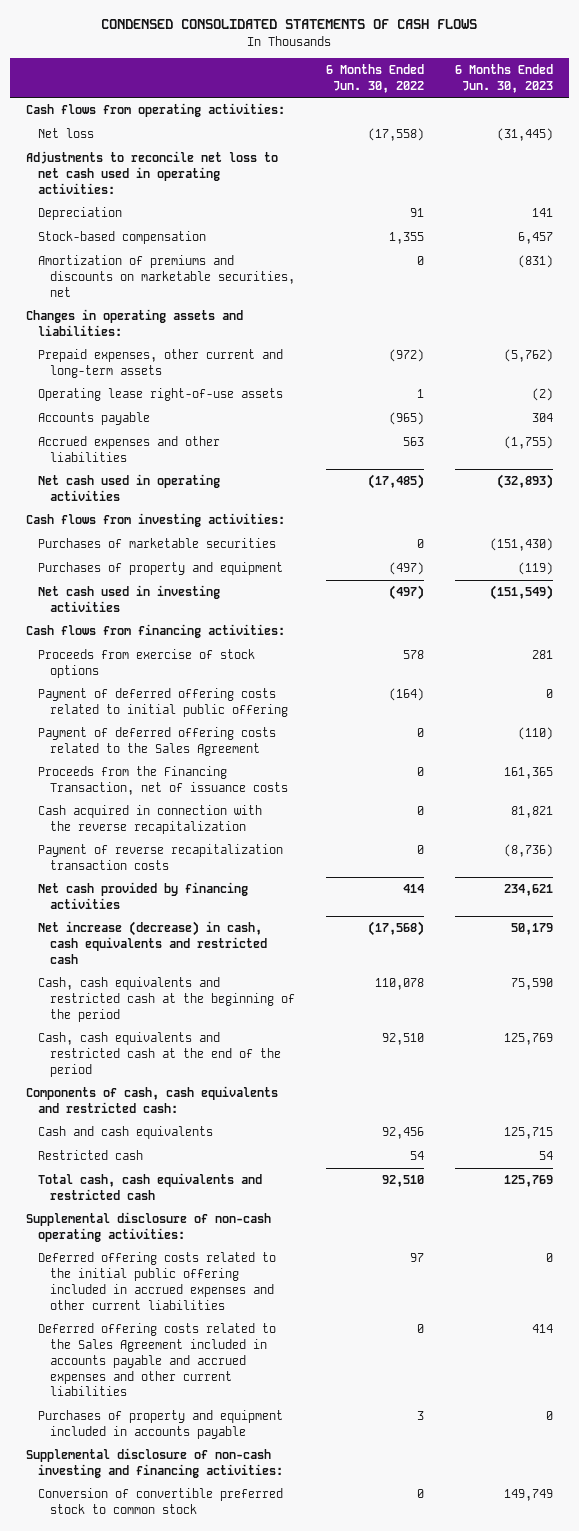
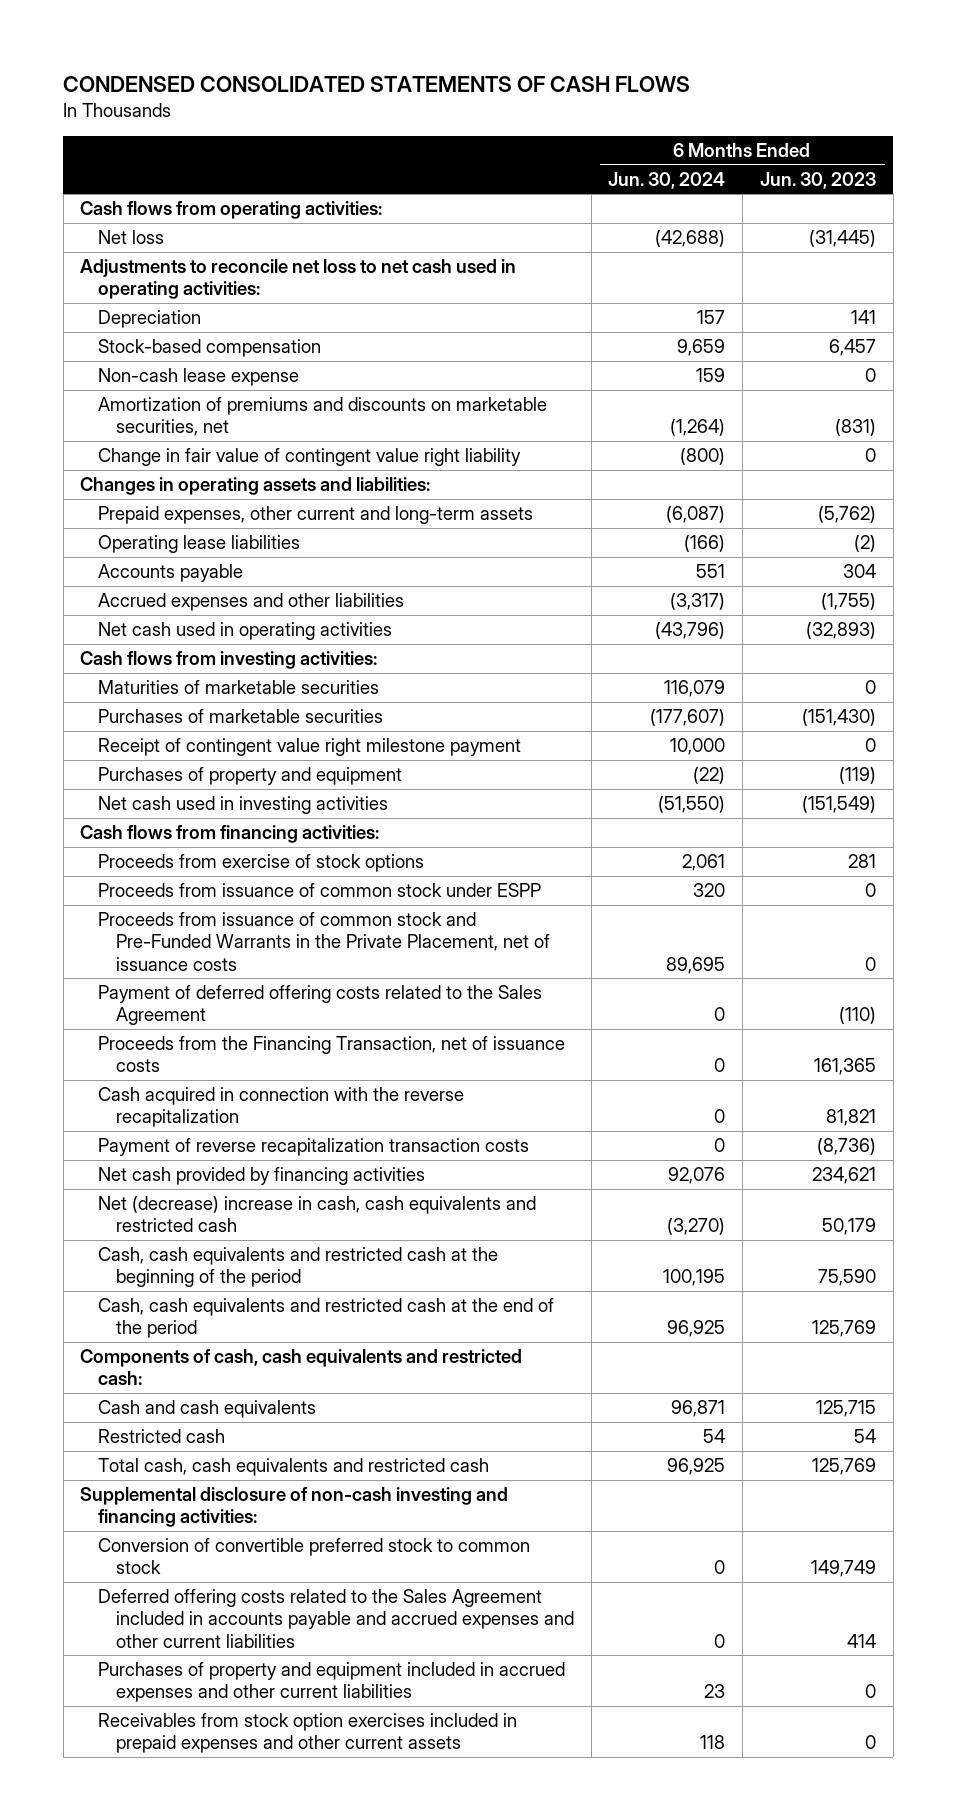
[326,63,425,93] 6 Months Ended Jun. 30, 2022 -> none
none -> [608,171,726,189] Jun. 30, 2024
none -> [98,368,300,387] Non-cash lease expense
none -> [98,448,522,467] Change in fair value of contingent value right liability
[37,388,283,402] Operating lease right-of-use assets -> none
none -> [98,535,301,554] Operating lease liabilities
none -> [98,680,380,695] Maturities of marketable securities
none -> [98,738,522,757] Receipt of contingent value right milestone payment
[37,688,289,717] Payment of deferred offering costs related to initial public offering -> none
none -> [98,883,542,898] Proceeds from issuance of common stock under ESPP
none -> [98,912,550,971] Proceeds from issuance of common stock and Pre-Funded Warrants in the Private Placement, net of issuance costs
[37,921,268,964] Net increase (decrease) in cash, cash equivalents and restricted cash -> [98,1196,537,1233] Net (decrease) increase in cash, cash equivalents and restricted cash
[25,1212,271,1242] Supplemental disclosure of non-cash operating activities: -> none
[37,1252,276,1310] Deferred offering costs related to the initial public offering included in accrued expenses and other current liabilities -> none
[37,1410,283,1439] Purchases of property and equipment included in accounts payable -> none
[37,1323,276,1397] Deferred offering costs related to the Sales Agreement included in accounts payable and accrued expenses and other current liabilities -> [98,1589,574,1648] Deferred offering costs related to the Sales Agreement included in accounts payable and accrued expenses and other current liabilities
none -> [98,1662,566,1703] Purchases of property and equipment included in accrued expenses and other current liabilities
none -> [98,1713,518,1754] Receivables from stock option exercises included in prepaid expenses and other current assets

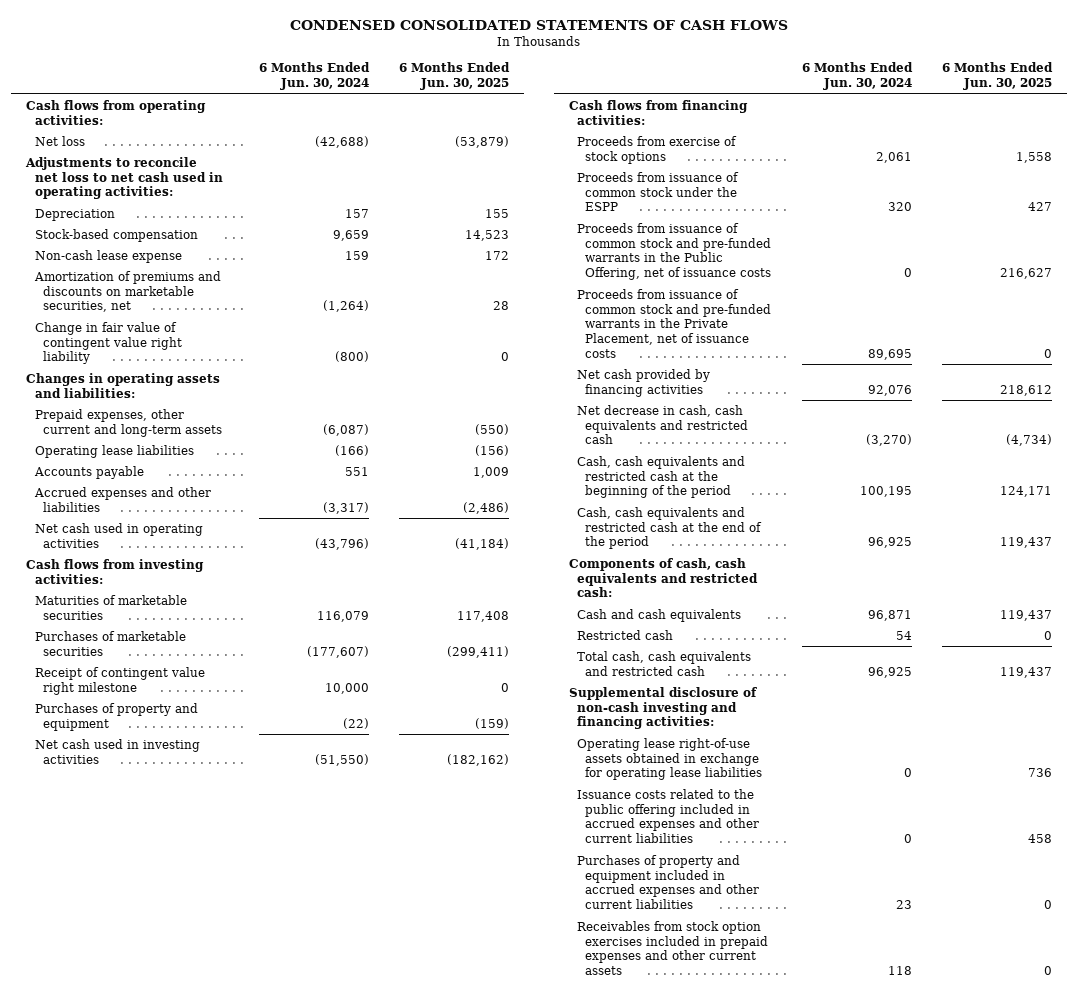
[760,171,877,189] Jun. 30, 2023 -> none
none -> [399,62,511,91] 6 Months Ended Jun. 30, 2025
[98,738,522,757] Receipt of contingent value right milestone payment -> [34,667,205,695] Receipt of contingent value right milestone
[98,985,543,1026] Payment of deferred offering costs related to the Sales Agreement -> none
[98,1036,566,1073] Proceeds from the Financing Transaction, net of issuance costs -> none
[98,1087,465,1128] Cash acquired in connection with the reverse recapitalization -> none
[98,1138,530,1157] Payment of reverse recapitalization transaction costs -> none
[98,883,542,898] Proceeds from issuance of common stock under ESPP -> [577,172,740,212] Proceeds from issuance of common stock under the ESPP
none -> [577,223,772,281] Proceeds from issuance of common stock and pre-funded warrants in the Public Offering, net of issuance costs
[98,912,550,971] Proceeds from issuance of common stock and Pre-Funded Warrants in the Private Placement, net of issuance costs -> [577,289,772,358] Proceeds from issuance of common stock and pre-funded warrants in the Private Placement, net of issuance costs
[98,1196,537,1233] Net (decrease) increase in cash, cash equivalents and restricted cash -> [577,405,749,445] Net decrease in cash, cash equivalents and restricted cash
[98,1538,531,1575] Conversion of convertible preferred stock to common stock -> none
none -> [577,738,763,781] Operating lease right-of-use assets obtained in exchange for operating lease liabilities
[98,1589,574,1648] Deferred offering costs related to the Sales Agreement included in accounts payable and accrued expenses and other current liabilities -> [577,789,760,844] Issuance costs related to the public offering included in accrued expenses and other current liabilities

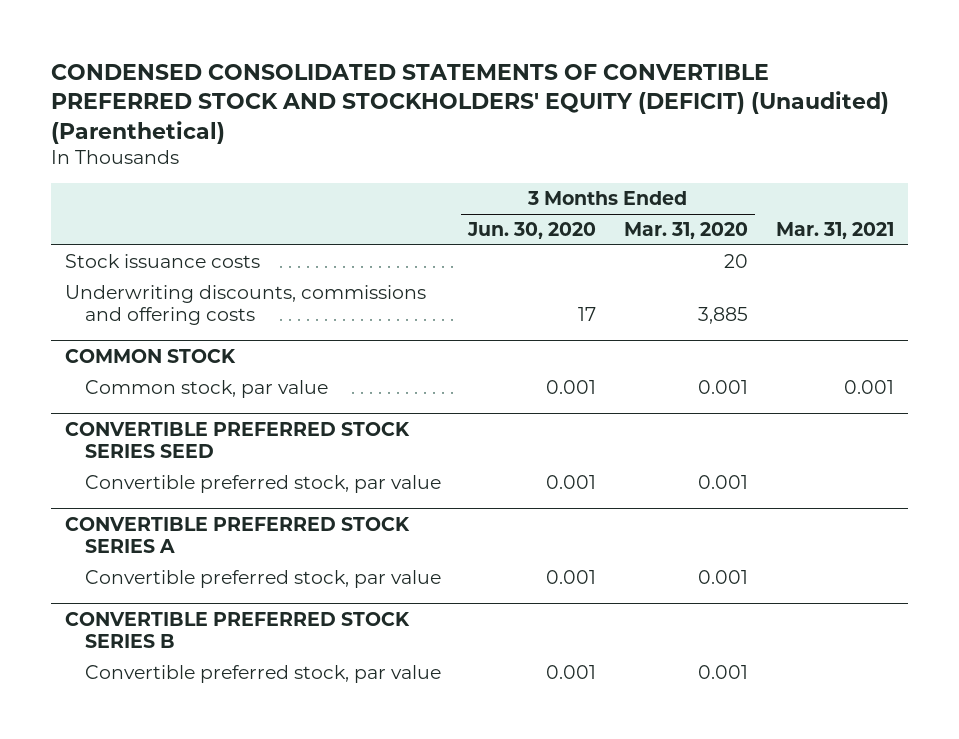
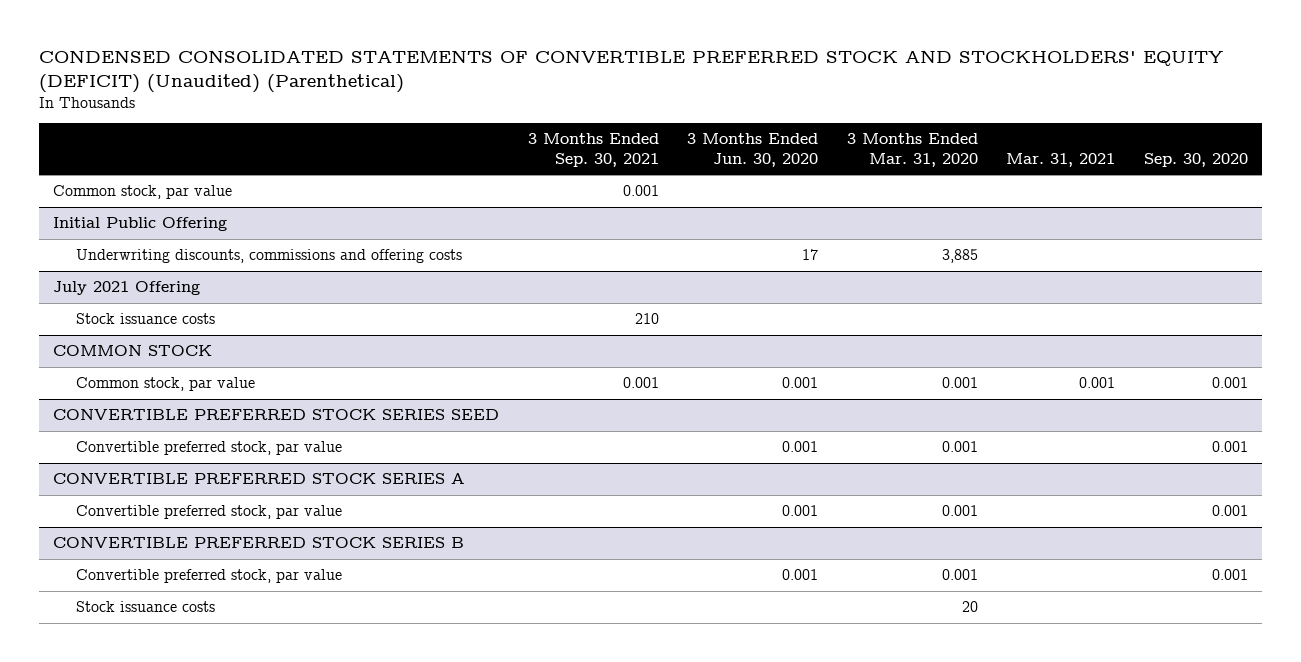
none -> [527,133,659,167] 3 Months Ended Sep. 30, 2021
none -> [1143,152,1248,167] Sep. 30, 2020
[64,254,260,269] Stock issuance costs -> none
none -> [53,185,233,200] Common stock, par value
none -> [53,217,228,232] Initial Public Offering
none -> [53,281,201,296] July 2021 Offering
none -> [76,313,216,325] Stock issuance costs
none -> [76,601,216,613] Stock issuance costs

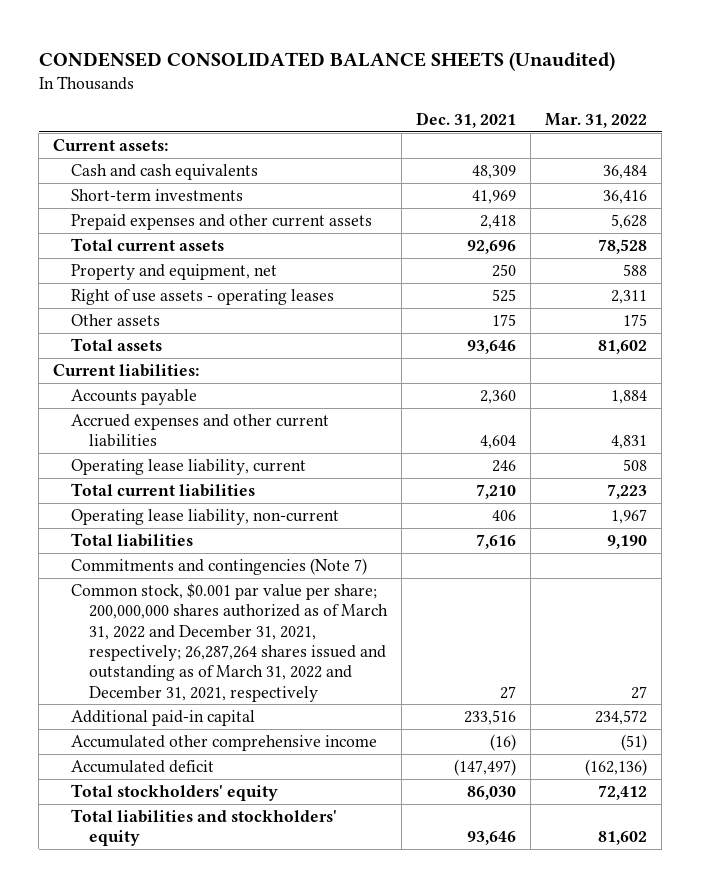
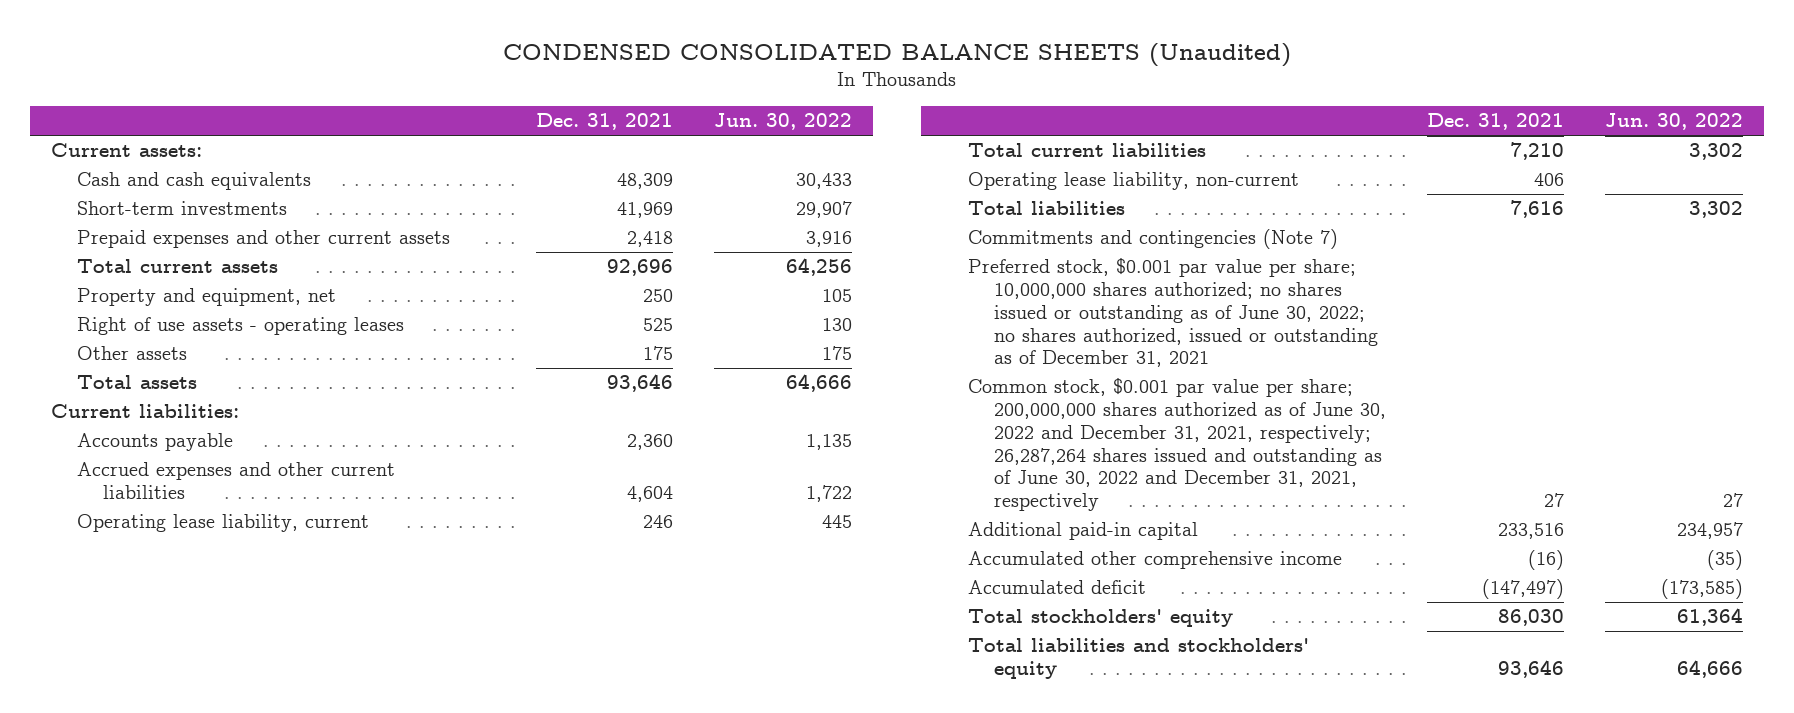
[545,113,648,129] Mar. 31, 2022 -> none
none -> [714,113,853,131] Jun. 30, 2022
none -> [968,258,1379,368] Preferred stock, $0.001 par value per share; 10,000,000 shares authorized; no shares issued or outstanding as of June 30, 2022; no shares authorized, issued or outstanding as of December 31, 2021
[71,583,388,702] Common stock, $0.001 par value per share; 200,000,000 shares authorized as of March 31, 2022 and December 31, 2021, respectively; 26,287,264 shares issued and outstanding as of March 31, 2022 and December 31, 2021, respectively -> [968,378,1387,512] Common stock, $0.001 par value per share; 200,000,000 shares authorized as of June 30, 2022 and December 31, 2021, respectively; 26,287,264 shares issued and outstanding as of June 30, 2022 and December 31, 2021, respectively

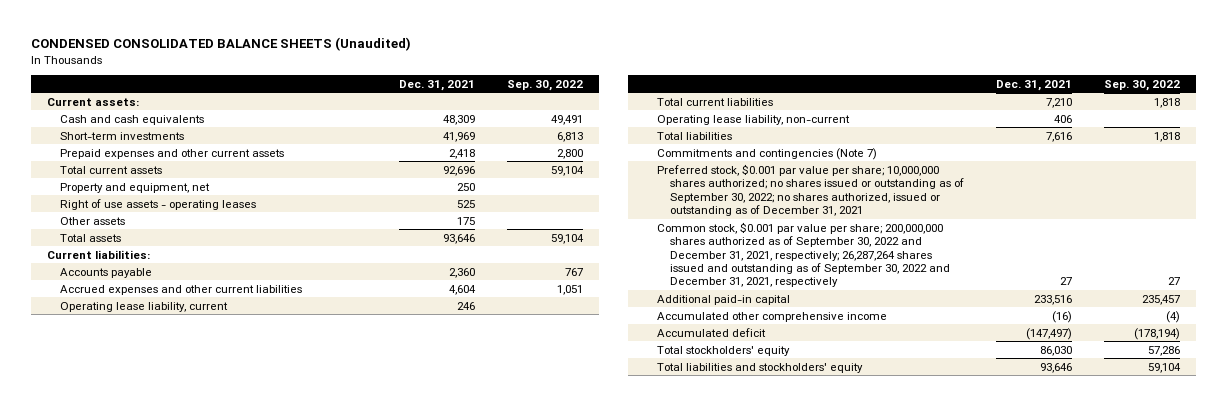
[714,113,853,131] Jun. 30, 2022 -> none
none -> [507,79,584,91] Sep. 30, 2022
[968,258,1379,368] Preferred stock, $0.001 par value per share; 10,000,000 shares authorized; no shares issued or outstanding as of June 30, 2022; no shares authorized, issued or outstanding as of December 31, 2021 -> [656,163,965,217] Preferred stock, $0.001 par value per share; 10,000,000 shares authorized; no shares issued or outstanding as of September 30, 2022; no shares authorized, issued or outstanding as of December 31, 2021
[968,378,1387,512] Common stock, $0.001 par value per share; 200,000,000 shares authorized as of June 30, 2022 and December 31, 2021, respectively; 26,287,264 shares issued and outstanding as of June 30, 2022 and December 31, 2021, respectively -> [656,221,951,288] Common stock, $0.001 par value per share; 200,000,000 shares authorized as of September 30, 2022 and December 31, 2021, respectively; 26,287,264 shares issued and outstanding as of September 30, 2022 and December 31, 2021, respectively

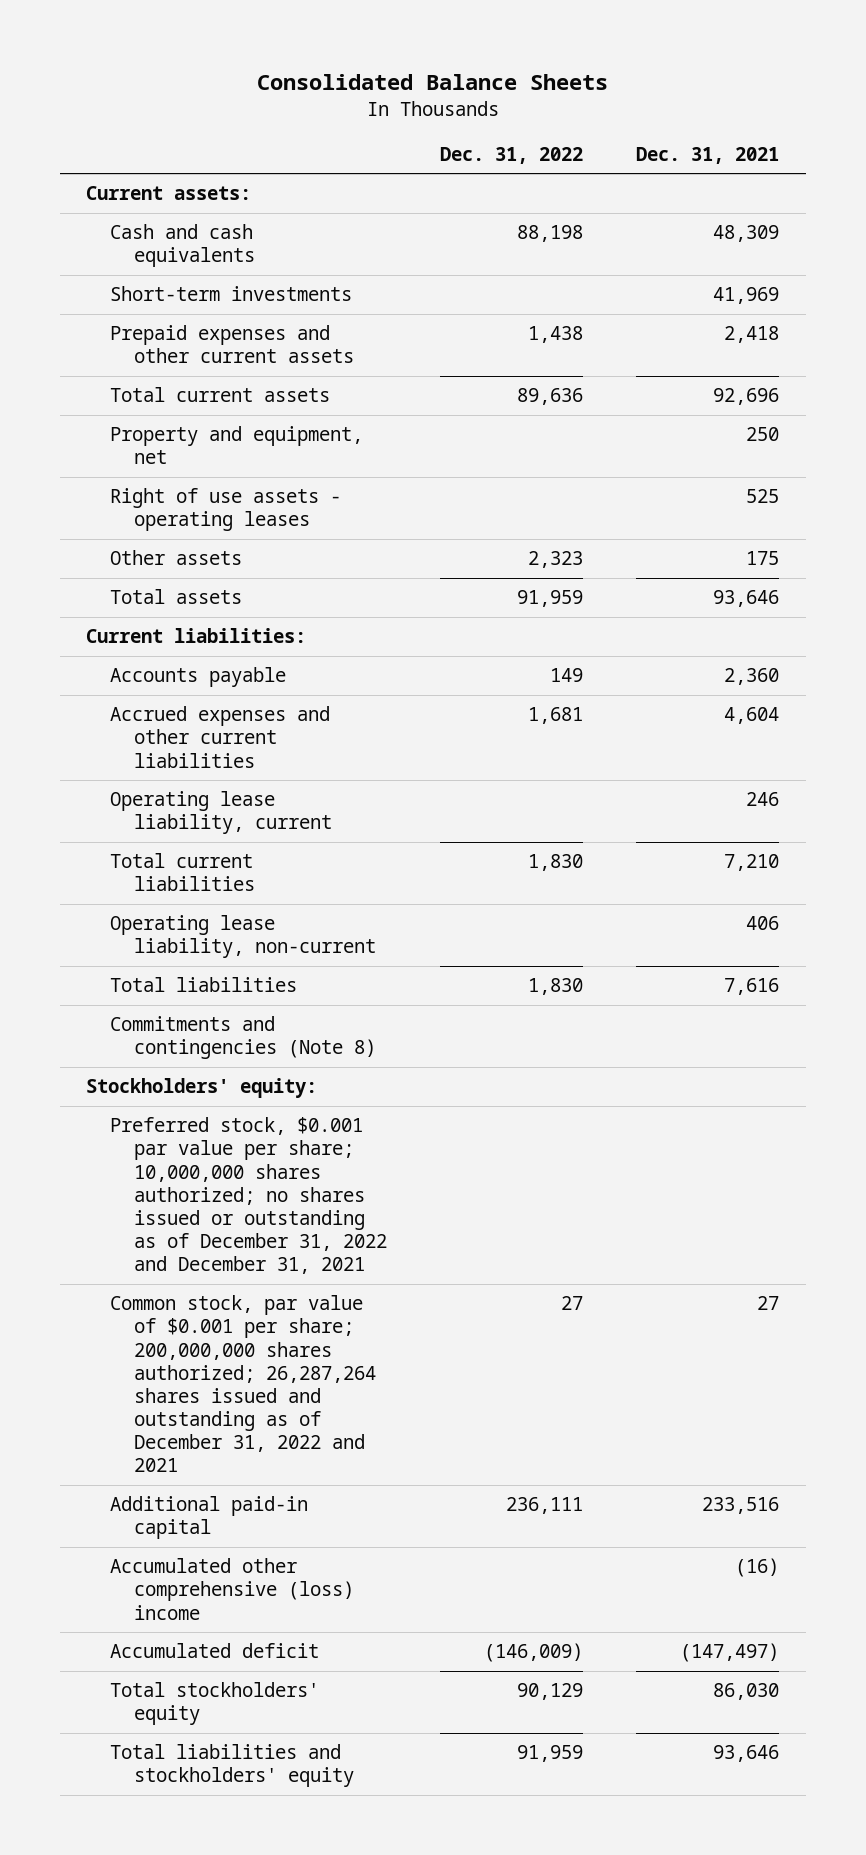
[30,37,411,52] CONDENSED CONSOLIDATED BALANCE SHEETS (Unaudited) -> [256,73,608,90] Consolidated Balance Sheets
[507,79,584,91] Sep. 30, 2022 -> none
none -> [440,147,584,165] Dec. 31, 2022
[656,147,877,160] Commitments and contingencies (Note 7) -> [110,1016,377,1060] Commitments and contingencies (Note 8)
none -> [86,1078,318,1099] Stockholders' equity:
[656,163,965,217] Preferred stock, $0.001 par value per share; 10,000,000 shares authorized; no shares issued or outstanding as of September 30, 2022; no shares authorized, issued or outstanding as of December 31, 2021 -> [110,1117,388,1275] Preferred stock, $0.001 par value per share; 10,000,000 shares authorized; no shares issued or outstanding as of December 31, 2022 and December 31, 2021
[656,221,951,288] Common stock, $0.001 par value per share; 200,000,000 shares authorized as of September 30, 2022 and December 31, 2021, respectively; 26,287,264 shares issued and outstanding as of September 30, 2022 and December 31, 2021, respectively -> [110,1295,377,1473] Common stock, par value of $0.001 per share; 200,000,000 shares authorized; 26,287,264 shares issued and outstanding as of December 31, 2022 and 2021
[656,311,887,322] Accumulated other comprehensive income -> [110,1558,355,1620] Accumulated other comprehensive (loss) income

